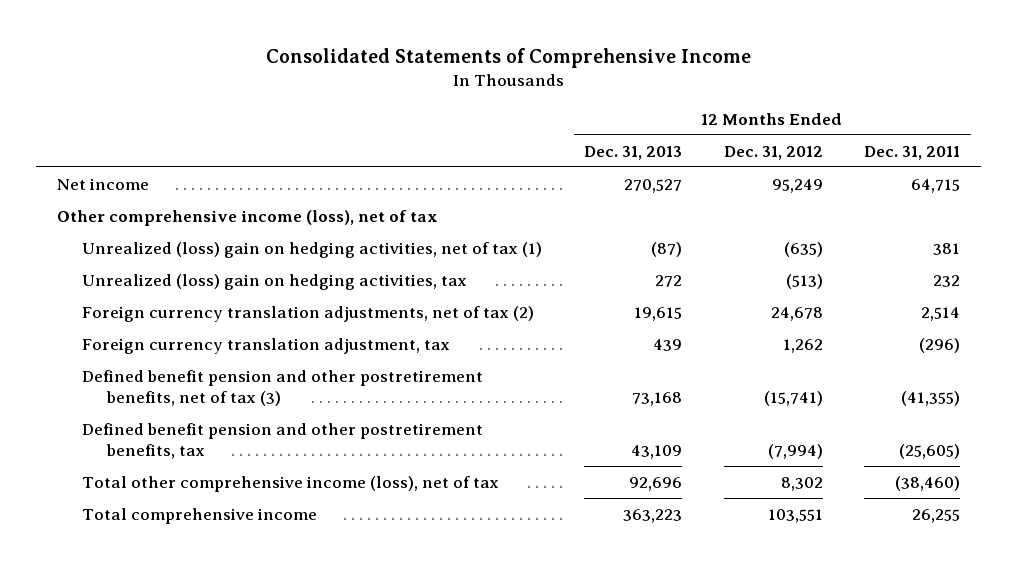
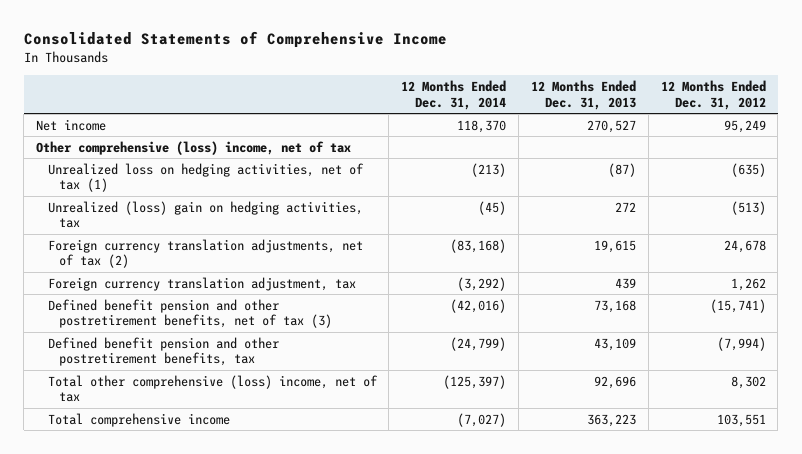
[864,145,961,160] Dec. 31, 2011 -> none
none -> [401,80,507,110] 12 Months Ended Dec. 31, 2014
[57,209,439,226] Other comprehensive income (loss), net of tax -> [36,140,352,155] Other comprehensive (loss) income, net of tax
[82,241,543,258] Unrealized (loss) gain on hedging activities, net of tax (1) -> [47,162,364,193] Unrealized loss on hedging activities, net of tax (1)
[82,475,500,492] Total other comprehensive income (loss), net of tax -> [47,374,378,403] Total other comprehensive (loss) income, net of tax

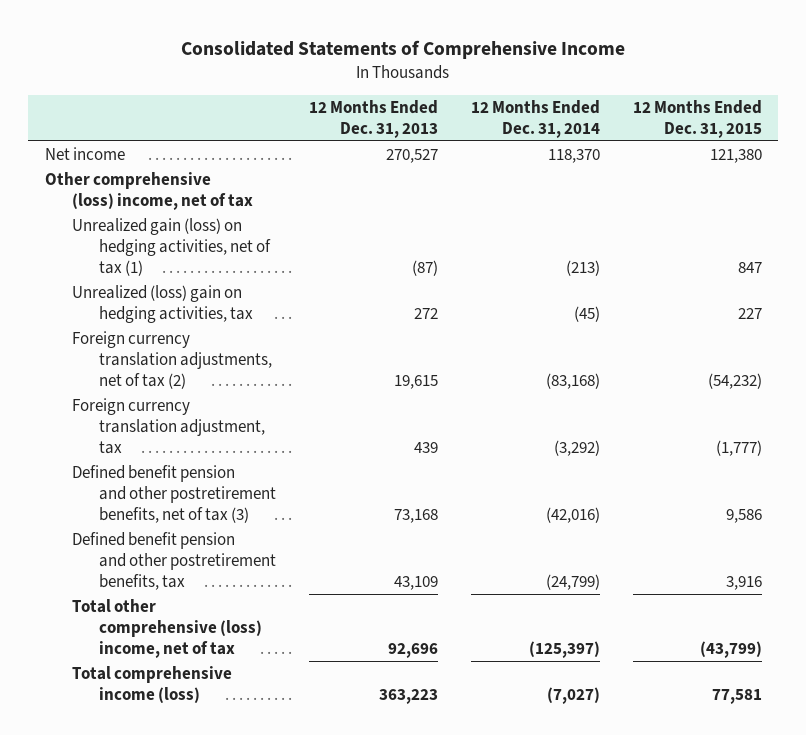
[660,80,766,110] 12 Months Ended Dec. 31, 2012 -> none
none -> [632,99,762,138] 12 Months Ended Dec. 31, 2015
[47,162,364,193] Unrealized loss on hedging activities, net of tax (1) -> [71,218,272,276] Unrealized gain (loss) on hedging activities, net of tax (1)
[47,412,230,427] Total comprehensive income -> [71,666,232,703] Total comprehensive income (loss)

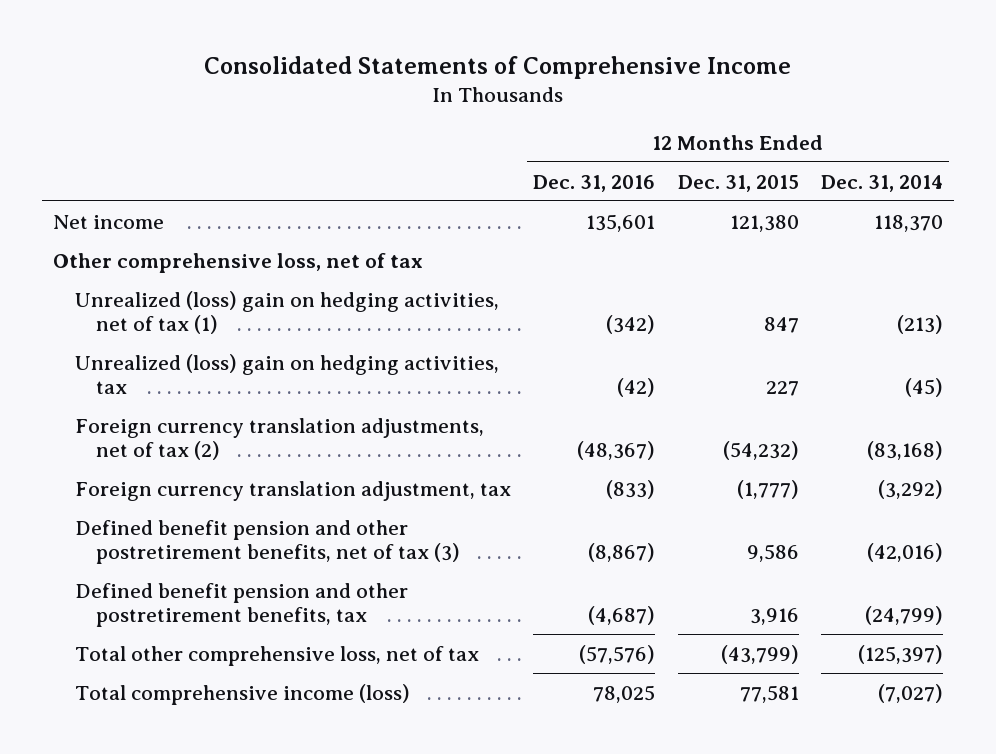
[308,99,438,138] 12 Months Ended Dec. 31, 2013 -> none
none -> [533,174,656,192] Dec. 31, 2016
[44,172,253,210] Other comprehensive (loss) income, net of tax -> [52,252,423,273] Other comprehensive loss, net of tax
[71,218,272,276] Unrealized gain (loss) on hedging activities, net of tax (1) -> [74,290,499,335] Unrealized (loss) gain on hedging activities, net of tax (1)
[71,599,263,658] Total other comprehensive (loss) income, net of tax -> [74,645,479,666] Total other comprehensive loss, net of tax

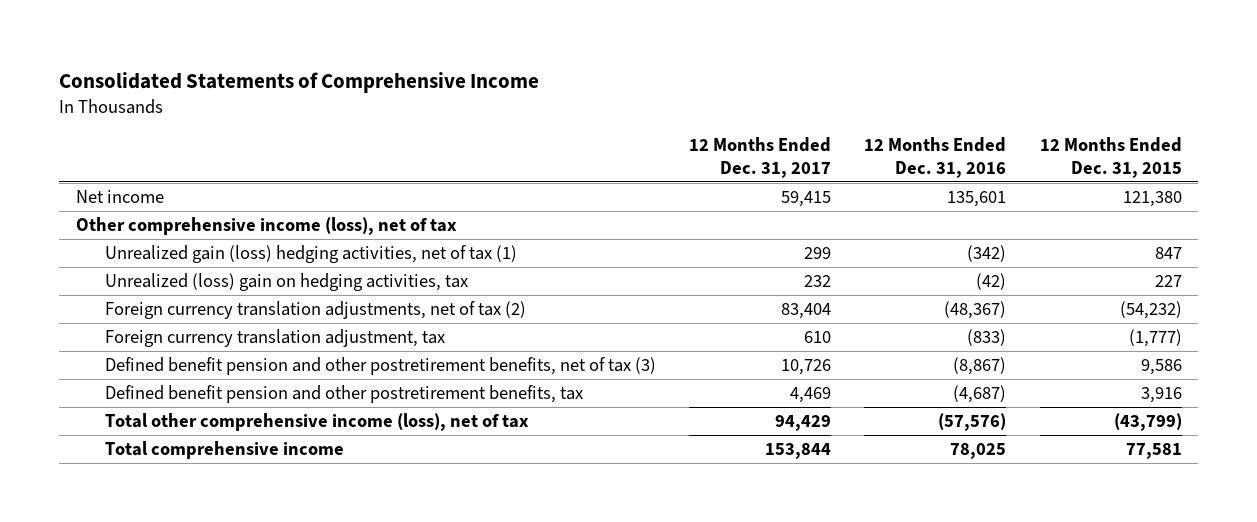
[821,174,944,192] Dec. 31, 2014 -> none
none -> [689,137,832,178] 12 Months Ended Dec. 31, 2017
[52,252,423,273] Other comprehensive loss, net of tax -> [75,217,457,236] Other comprehensive income (loss), net of tax
[74,290,499,335] Unrealized (loss) gain on hedging activities, net of tax (1) -> [105,245,518,264] Unrealized gain (loss) hedging activities, net of tax (1)
[74,645,479,666] Total other comprehensive loss, net of tax -> [105,413,530,432] Total other comprehensive income (loss), net of tax
[74,683,410,705] Total comprehensive income (loss) -> [105,441,345,460] Total comprehensive income

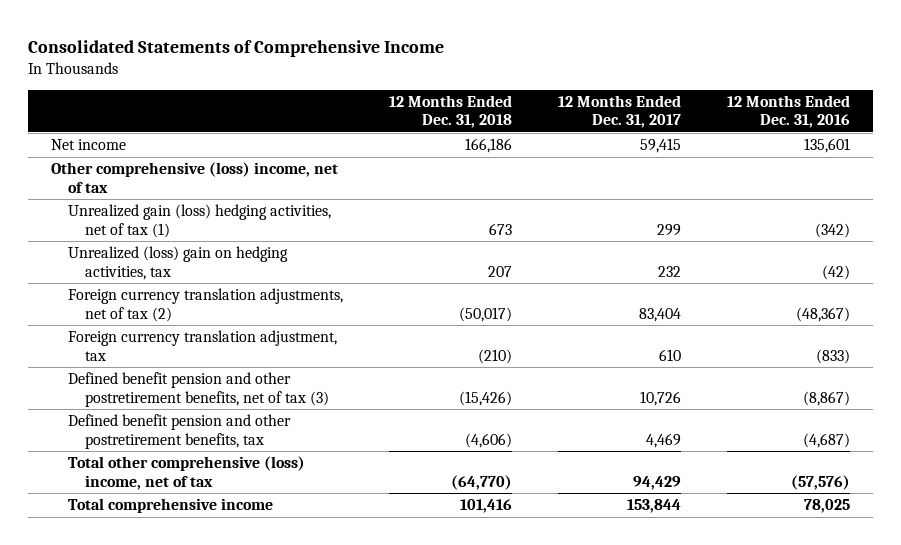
[1039,137,1182,178] 12 Months Ended Dec. 31, 2015 -> none
none -> [389,95,513,129] 12 Months Ended Dec. 31, 2018
[75,217,457,236] Other comprehensive income (loss), net of tax -> [51,162,339,193] Other comprehensive (loss) income, net of tax
[105,413,530,432] Total other comprehensive income (loss), net of tax -> [68,456,306,490] Total other comprehensive (loss) income, net of tax

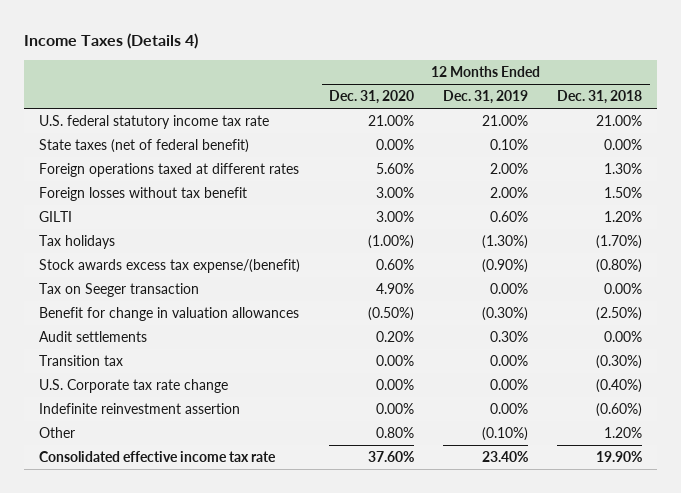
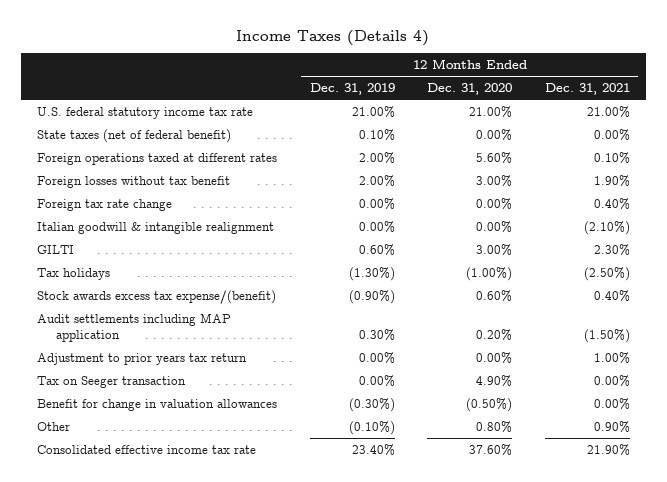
[557,90,643,105] Dec. 31, 2018 -> none
none -> [544,83,630,96] Dec. 31, 2021
none -> [37,198,173,211] Foreign tax rate change
none -> [37,221,275,234] Italian goodwill & intangible realignment
none -> [37,312,232,343] Audit settlements including MAP application
none -> [37,352,248,365] Adjustment to prior years tax return
[38,331,147,343] Audit settlements -> none
[38,355,123,367] Transition tax -> none
[38,379,228,394] U.S. Corporate tax rate change -> none
[38,403,240,415] Indefinite reinvestment assertion -> none

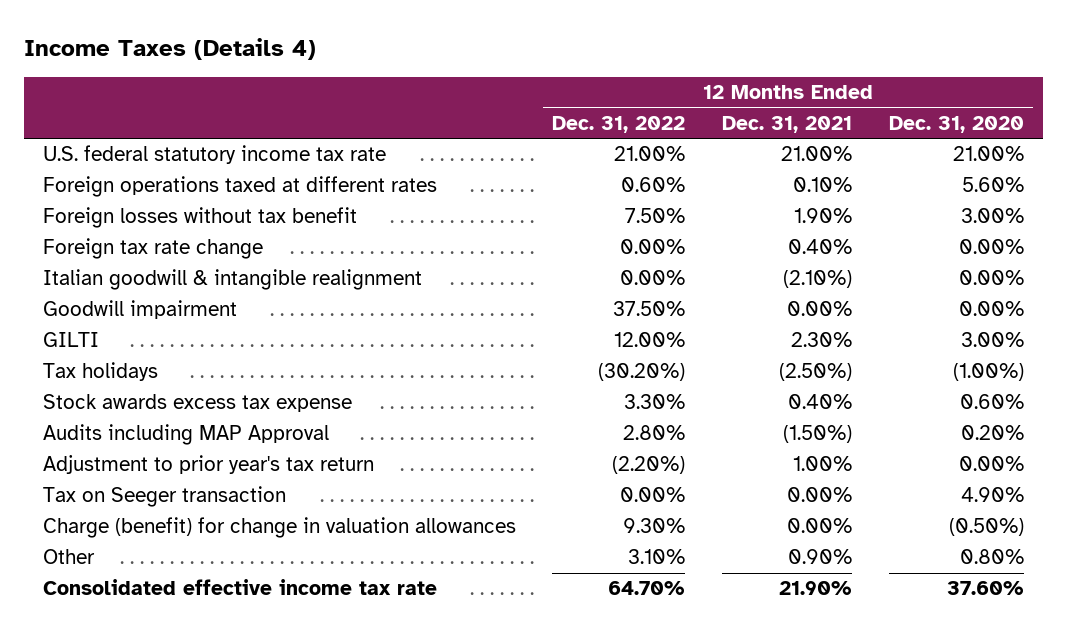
[309,83,395,96] Dec. 31, 2019 -> none
none -> [552,115,686,133] Dec. 31, 2022
[37,128,232,143] State taxes (net of federal benefit) -> none
none -> [42,300,237,320] Goodwill impairment
[37,289,277,304] Stock awards excess tax expense/(benefit) -> [42,394,352,413] Stock awards excess tax expense
[37,312,232,343] Audit settlements including MAP application -> [42,424,329,446] Audits including MAP Approval
[37,352,248,365] Adjustment to prior years tax return -> [42,455,374,475] Adjustment to prior year's tax return
[37,398,278,411] Benefit for change in valuation allowances -> [42,517,516,539] Charge (benefit) for change in valuation allowances

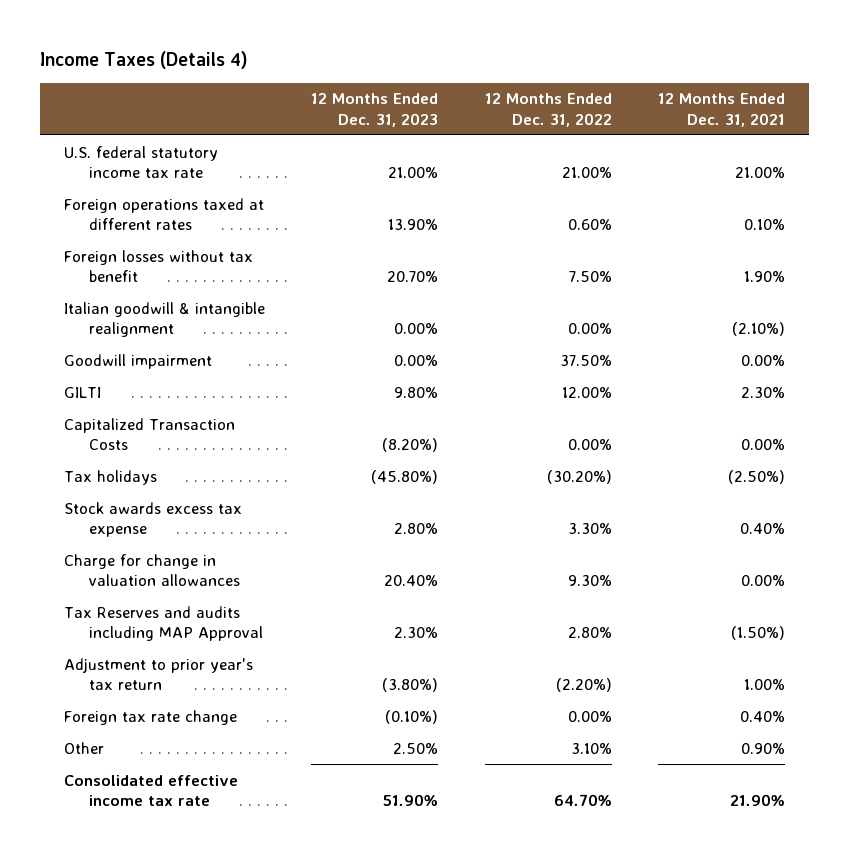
[889,115,1025,133] Dec. 31, 2020 -> none
none -> [311,93,439,127] 12 Months Ended Dec. 31, 2023
none -> [63,417,235,450] Capitalized Transaction Costs
none -> [63,553,241,586] Charge for change in valuation allowances
[42,424,329,446] Audits including MAP Approval -> [63,605,264,641] Tax Reserves and audits including MAP Approval
[42,486,286,508] Tax on Seeger transaction -> none
[42,517,516,539] Charge (benefit) for change in valuation allowances -> none
[42,238,263,260] Foreign tax rate change -> [63,709,237,725] Foreign tax rate change

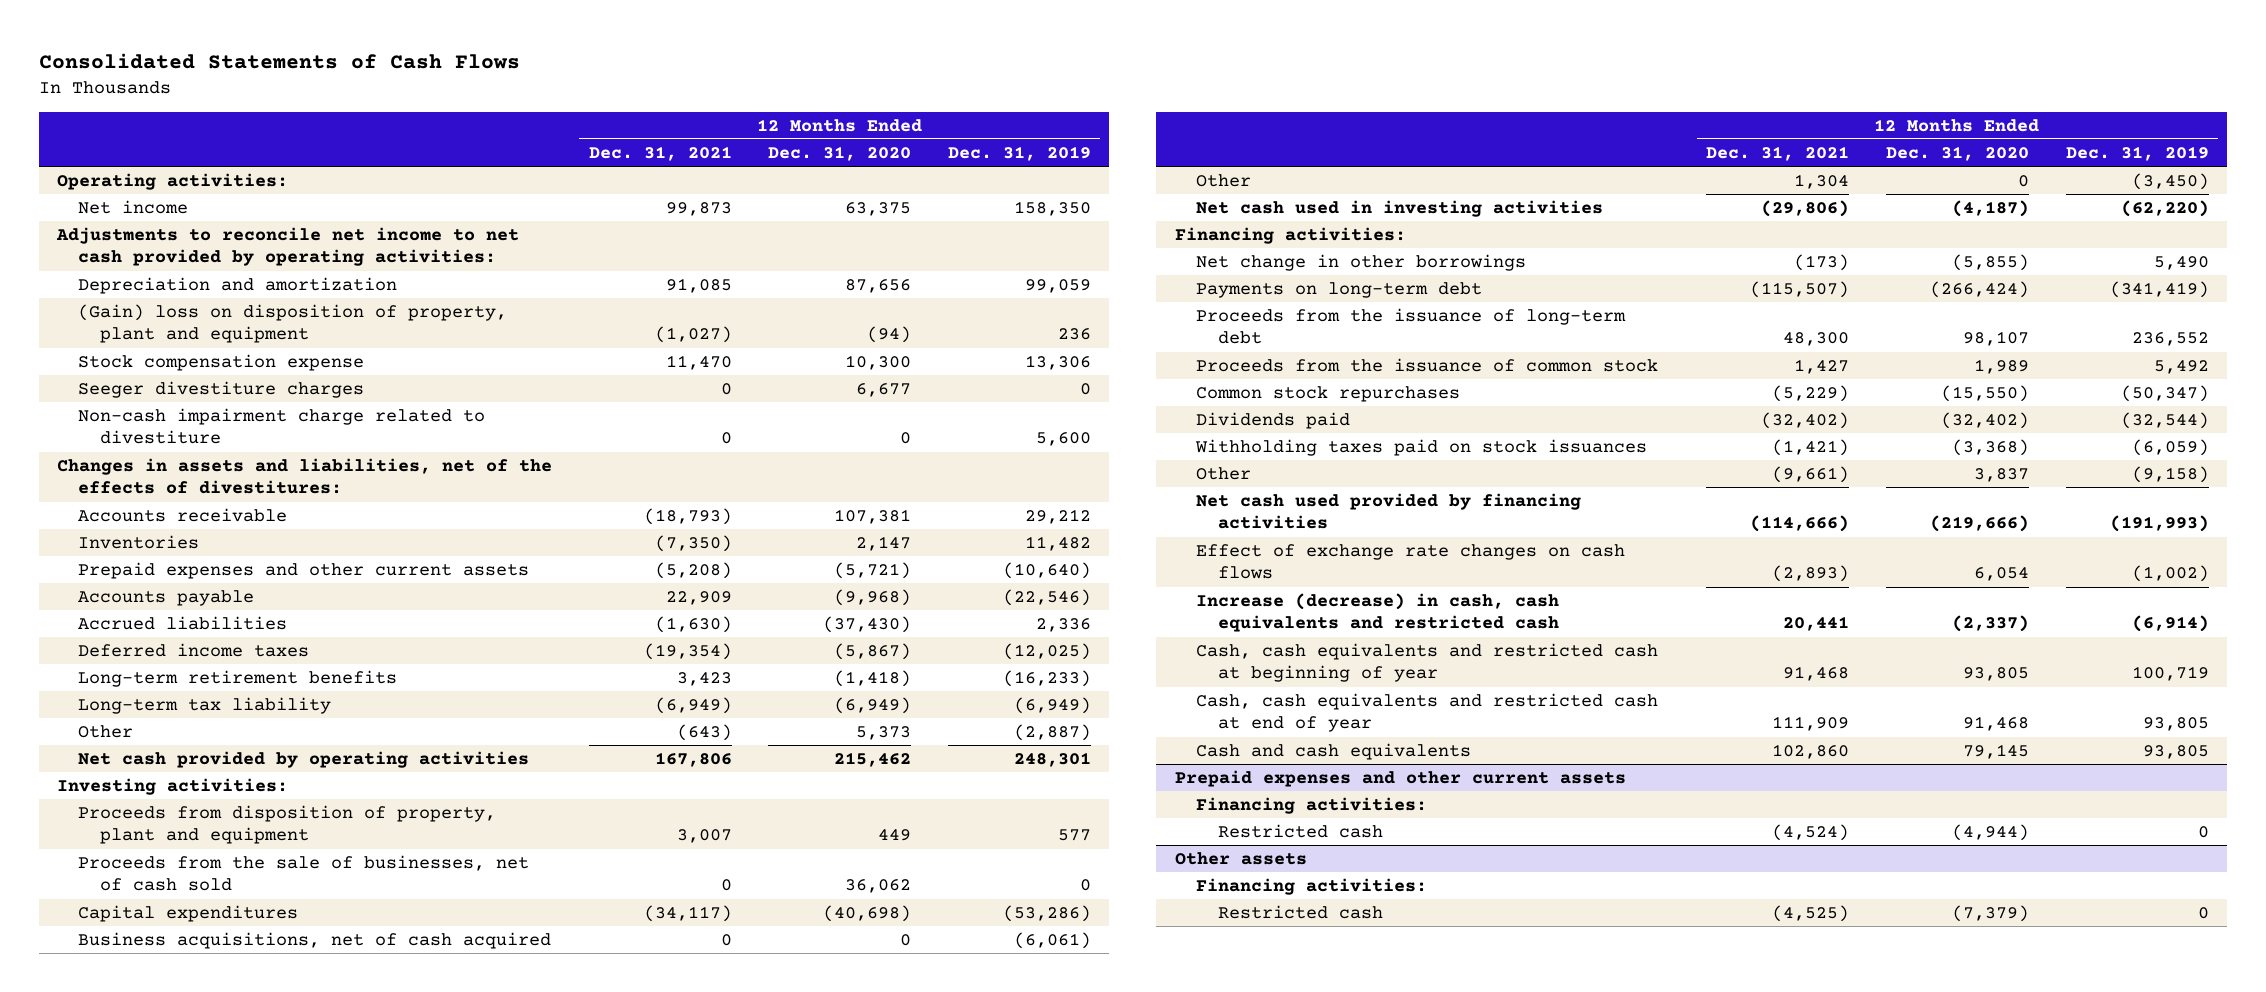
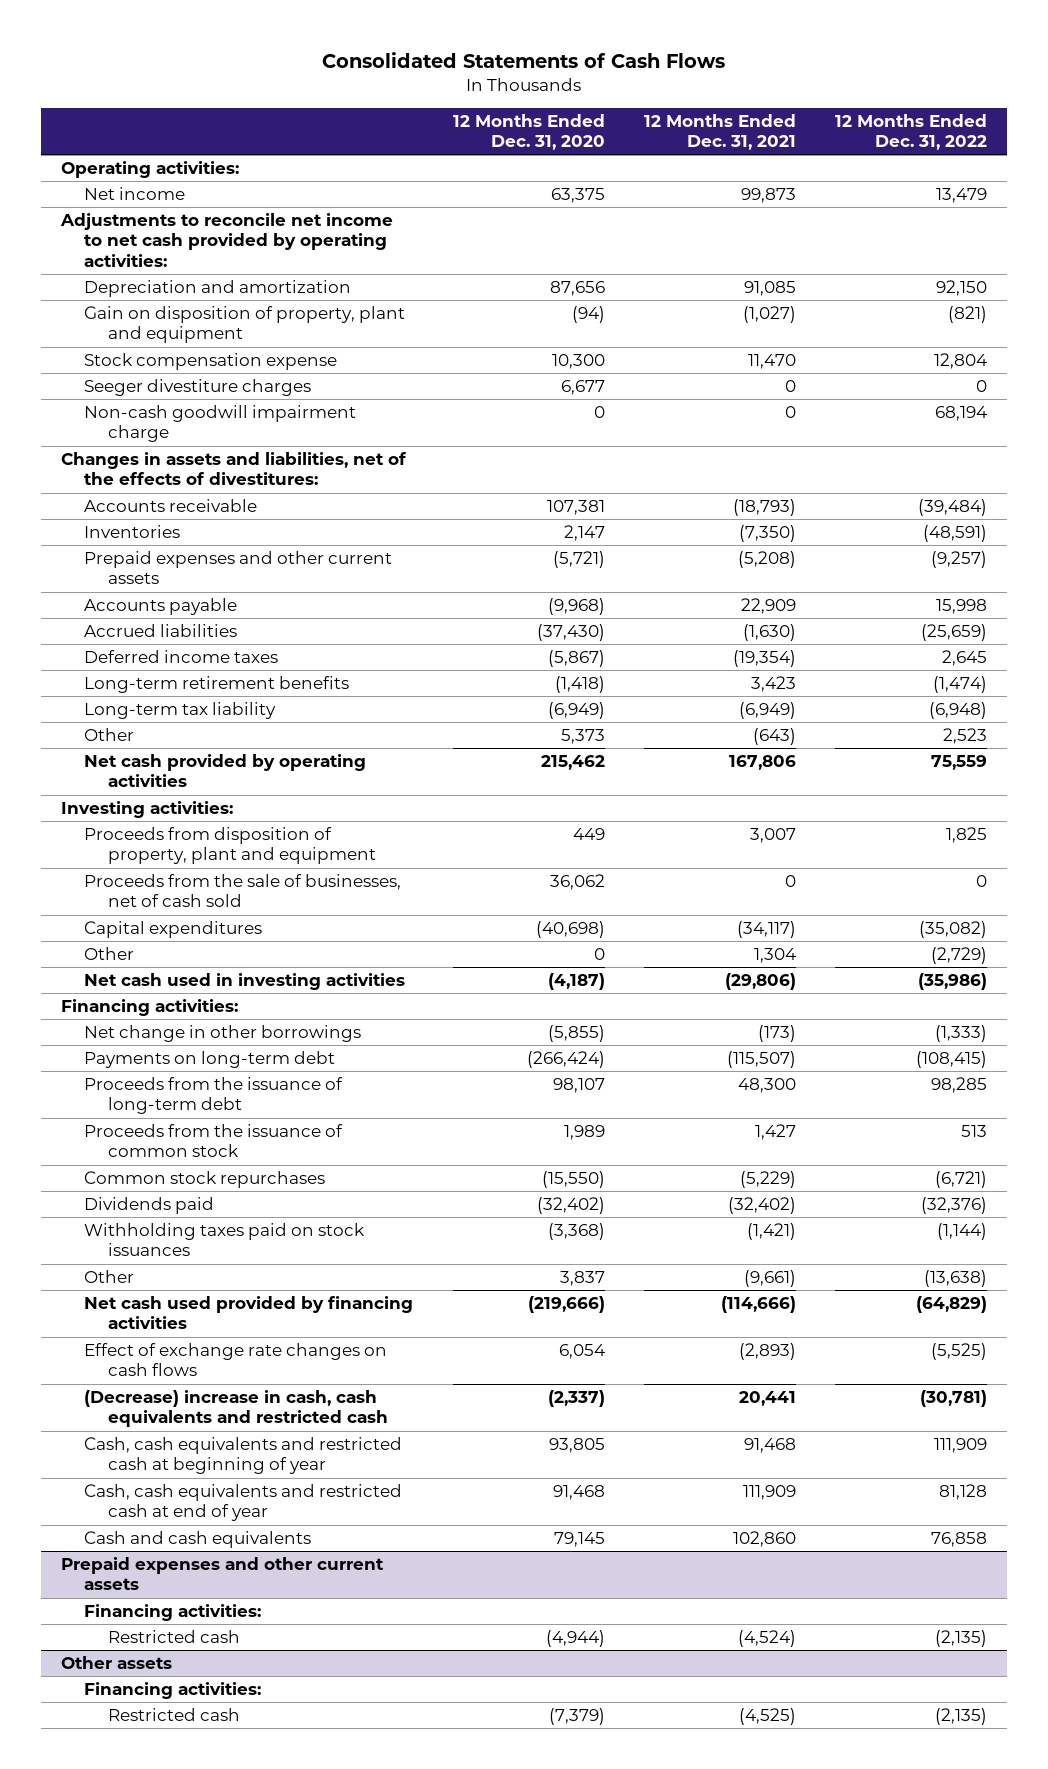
[948,146,1092,162] Dec. 31, 2019 -> none
none -> [835,113,988,150] 12 Months Ended Dec. 31, 2022
[78,304,508,344] (Gain) loss on disposition of property, plant and equipment -> [84,306,406,344] Gain on disposition of property, plant and equipment
[78,408,486,445] Non-cash impairment charge related to divestiture -> [84,405,357,443] Non-cash goodwill impairment charge
[78,932,552,950] Business acquisitions, net of cash acquired -> none
[1196,593,1560,633] Increase (decrease) in cash, cash equivalents and restricted cash -> [84,1390,388,1428] (Decrease) increase in cash, cash equivalents and restricted cash

